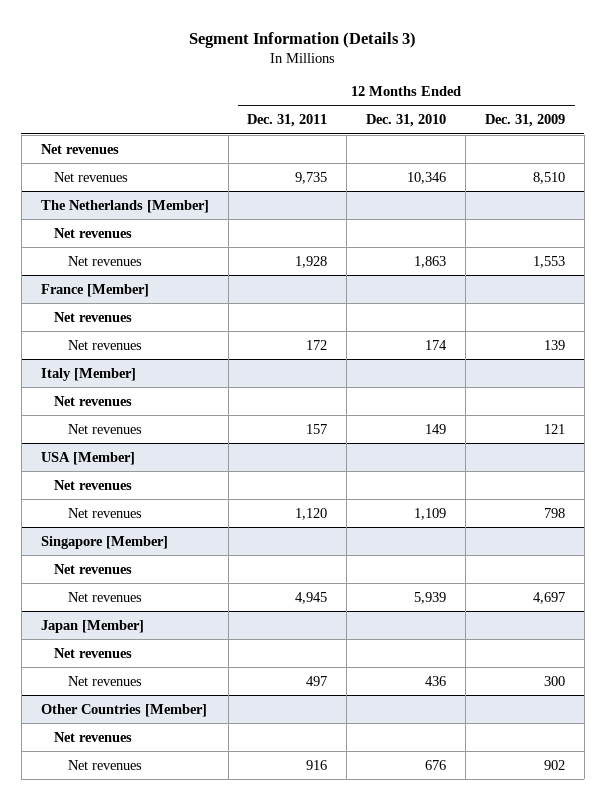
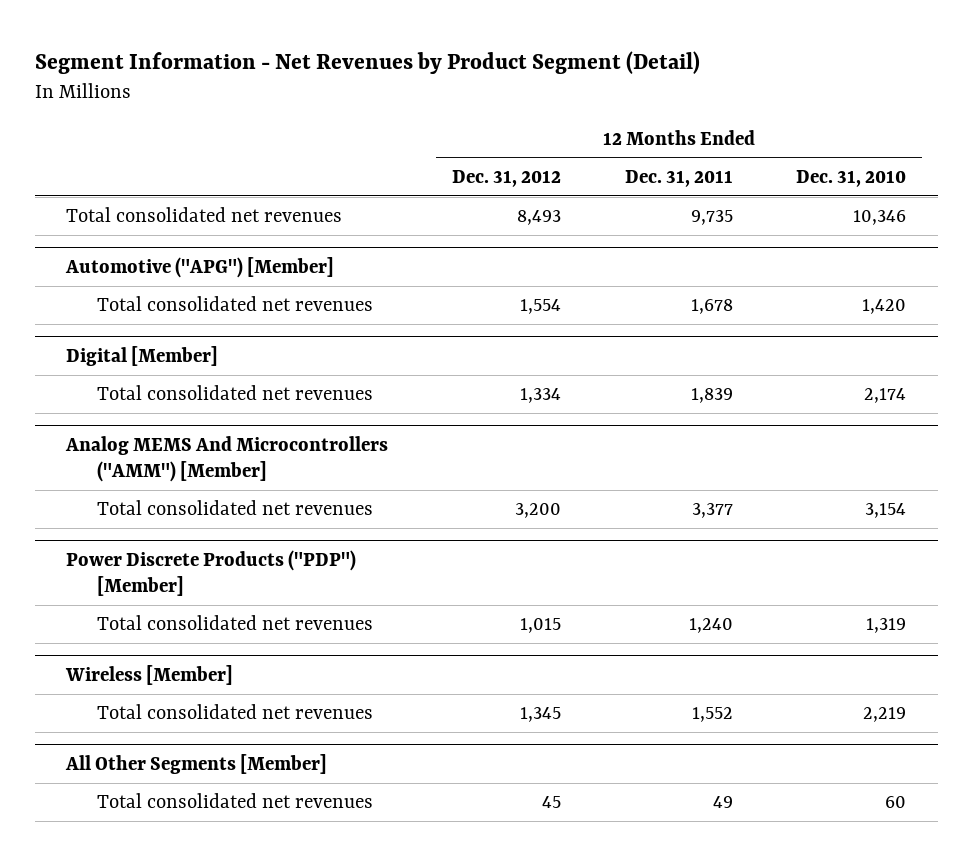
[188,31,416,48] Segment Information (Details 3) -> [34,50,700,74] Segment Information - Net Revenues by Product Segment (Detail)
[484,114,565,128] Dec. 31, 2009 -> none
none -> [451,170,561,188] Dec. 31, 2012
[40,143,119,154] Net revenues -> none
[40,199,209,213] The Netherlands [Member] -> none
[54,227,133,238] Net revenues -> none
[40,283,149,297] France [Member] -> none
[54,311,133,322] Net revenues -> none
[40,367,136,381] Italy [Member] -> none
[54,395,133,406] Net revenues -> none
[40,451,135,465] USA [Member] -> none
[54,479,133,490] Net revenues -> none
[40,535,168,549] Singapore [Member] -> none
[54,563,133,574] Net revenues -> none
[40,619,144,633] Japan [Member] -> none
[54,647,133,658] Net revenues -> none
[40,703,207,717] Other Countries [Member] -> none
[54,731,133,742] Net revenues -> none
[67,759,142,770] Net revenues -> none
[54,171,129,182] Net revenues -> [66,207,343,223] Total consolidated net revenues
none -> [65,257,335,279] Automotive ("APG") [Member]
[67,255,142,266] Net revenues -> [96,296,373,312] Total consolidated net revenues
[295,255,328,268] 1,928 -> [690,299,733,315] 1,678
[414,255,447,268] 1,863 -> [862,299,907,315] 1,420
none -> [66,346,219,367] Digital [Member]
[67,339,142,350] Net revenues -> [96,385,373,401] Total consolidated net revenues
[306,339,328,350] 172 -> [690,388,733,404] 1,839
[425,339,448,350] 174 -> [864,388,907,404] 2,174
none -> [65,436,389,483] Analog MEMS And Microcontrollers ("AMM") [Member]
[67,423,142,434] Net revenues -> [96,500,373,516] Total consolidated net revenues
[306,423,328,434] 157 -> [691,503,733,519] 3,377
[425,423,447,434] 149 -> [865,503,907,519] 3,154
none -> [66,550,357,597] Power Discrete Products ("PDP") [Member]
[67,507,142,518] Net revenues -> [96,615,373,631] Total consolidated net revenues
[295,507,328,520] 1,120 -> [688,618,733,634] 1,240
[414,507,447,520] 1,109 -> [866,618,907,634] 1,319
none -> [65,665,234,686] Wireless [Member]
[67,591,142,602] Net revenues -> [96,704,373,720] Total consolidated net revenues
[295,591,328,604] 4,945 -> [691,707,733,723] 1,552
[414,591,447,604] 5,939 -> [863,707,907,723] 2,219
none -> [65,754,328,775] All Other Segments [Member]
[67,675,142,686] Net revenues -> [96,793,373,809] Total consolidated net revenues
[306,675,328,686] 497 -> [712,796,733,809] 49
[425,675,447,686] 436 -> [885,796,907,809] 60

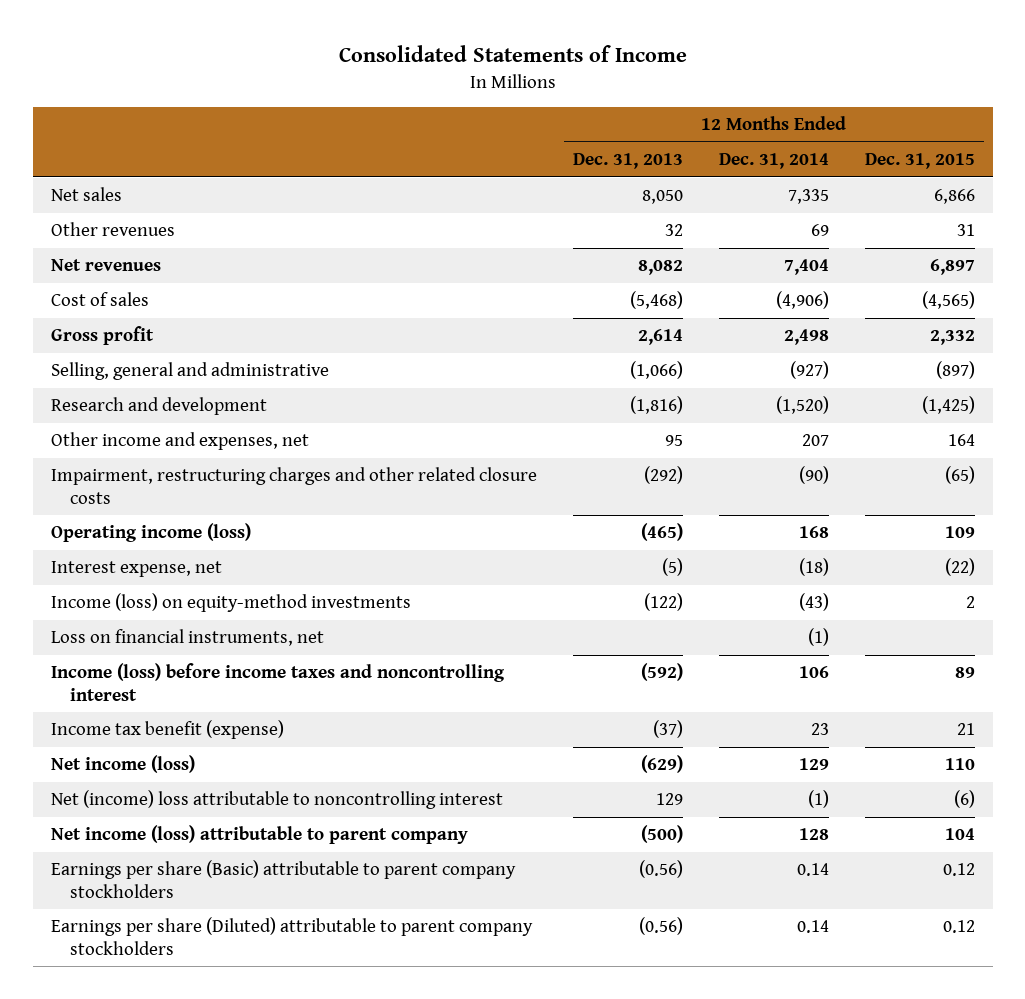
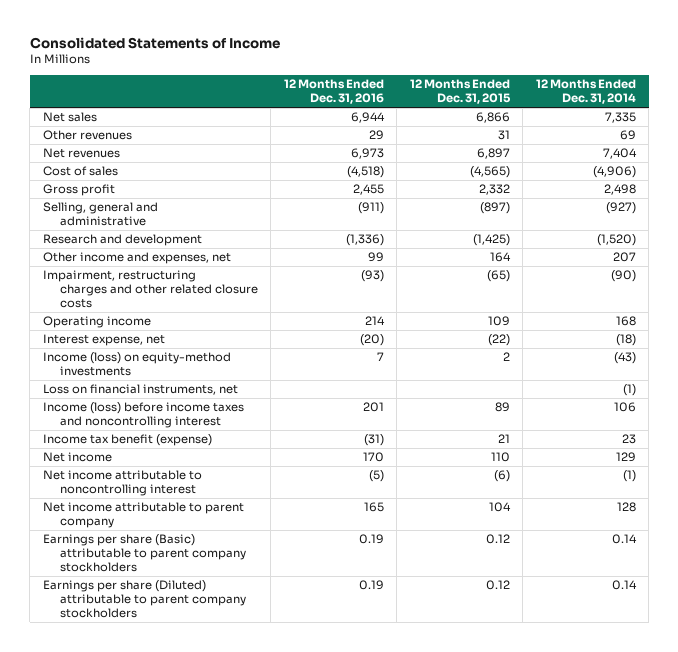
[572,153,683,170] Dec. 31, 2013 -> none
none -> [283,79,384,105] 12 Months Ended Dec. 31, 2016
[50,523,251,543] Operating income (loss) -> [42,316,151,329] Operating income
[50,755,195,774] Net income (loss) -> [42,452,112,463] Net income
[50,790,503,810] Net (income) loss attributable to noncontrolling interest -> [42,470,202,497] Net income attributable to noncontrolling interest
[50,825,468,845] Net income (loss) attributable to parent company -> [42,502,244,529] Net income attributable to parent company

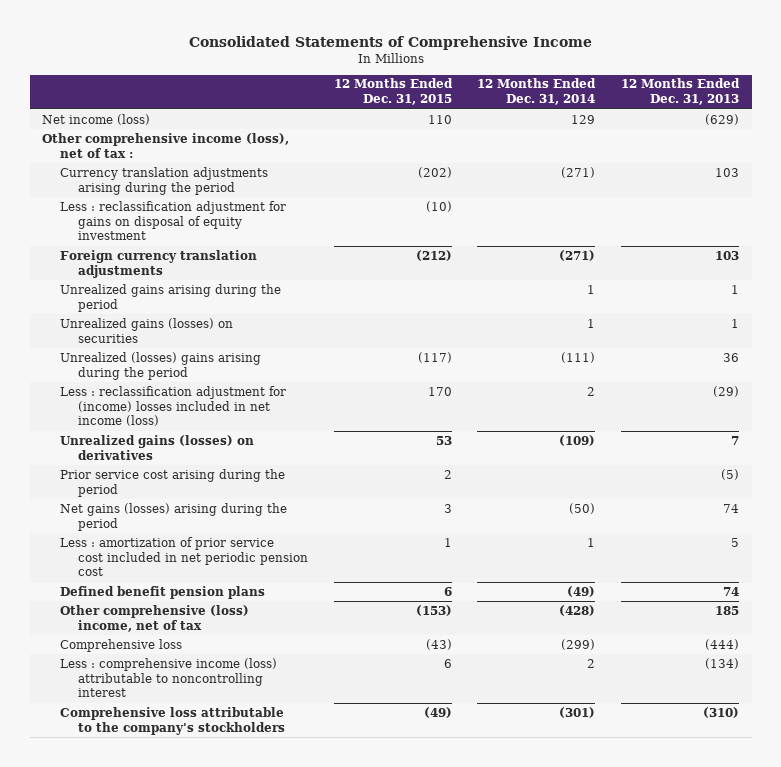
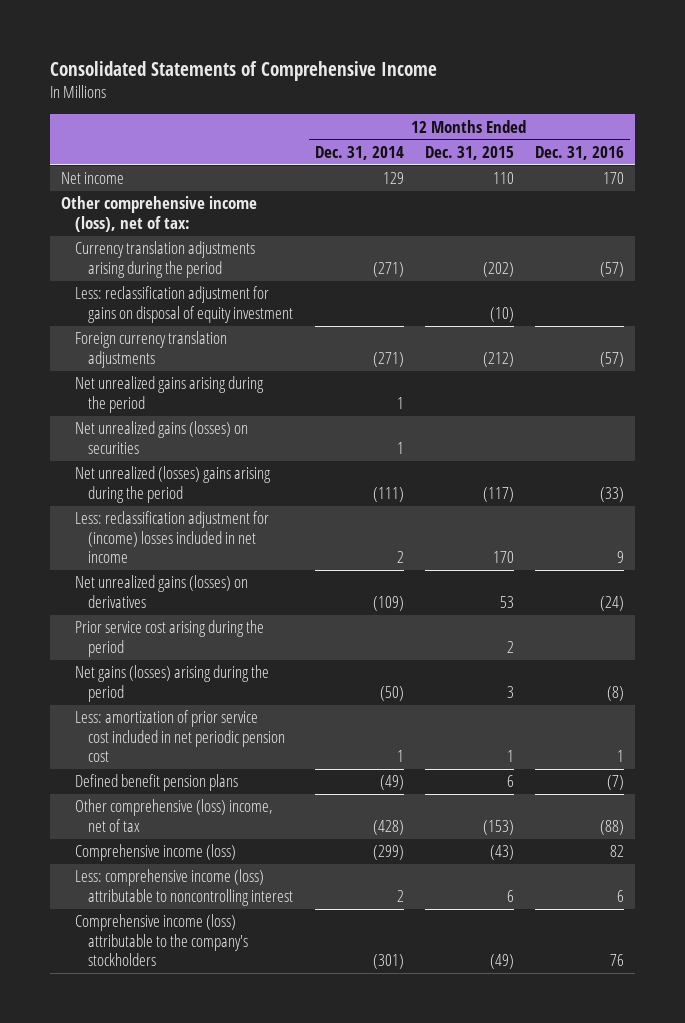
[621,78,741,106] 12 Months Ended Dec. 31, 2013 -> none
none -> [535,145,625,160] Dec. 31, 2016
[42,113,151,125] Net income (loss) -> [60,172,124,185] Net income
[42,132,290,158] Other comprehensive income (loss), net of tax : -> [60,196,257,232] Other comprehensive income (loss), net of tax:
[60,200,287,241] Less : reclassification adjustment for gains on disposal of equity investment -> [74,286,294,323] Less: reclassification adjustment for gains on disposal of equity investment
[60,283,282,312] Unrealized gains arising during the period -> [74,376,264,413] Net unrealized gains arising during the period
[60,317,234,343] Unrealized gains (losses) on securities -> [74,421,248,454] Net unrealized gains (losses) on securities
[60,351,262,380] Unrealized (losses) gains arising during the period -> [74,466,271,503] Net unrealized (losses) gains arising during the period
[60,385,287,427] Less : reclassification adjustment for (income) losses included in net income (loss) -> [74,511,269,564] Less: reclassification adjustment for (income) losses included in net income
[60,434,255,460] Unrealized gains (losses) on derivatives -> [74,575,248,608] Net unrealized gains (losses) on derivatives
[60,536,308,577] Less : amortization of prior service cost included in net periodic pension cost -> [74,710,286,763] Less: amortization of prior service cost included in net periodic pension cost
[60,638,183,652] Comprehensive loss -> [74,844,236,862] Comprehensive income (loss)
[60,657,278,698] Less : comprehensive income (loss) attributable to noncontrolling interest -> [74,869,294,906] Less: comprehensive income (loss) attributable to noncontrolling interest
[60,706,285,735] Comprehensive loss attributable to the company's stockholders -> [74,914,249,967] Comprehensive income (loss) attributable to the company's stockholders

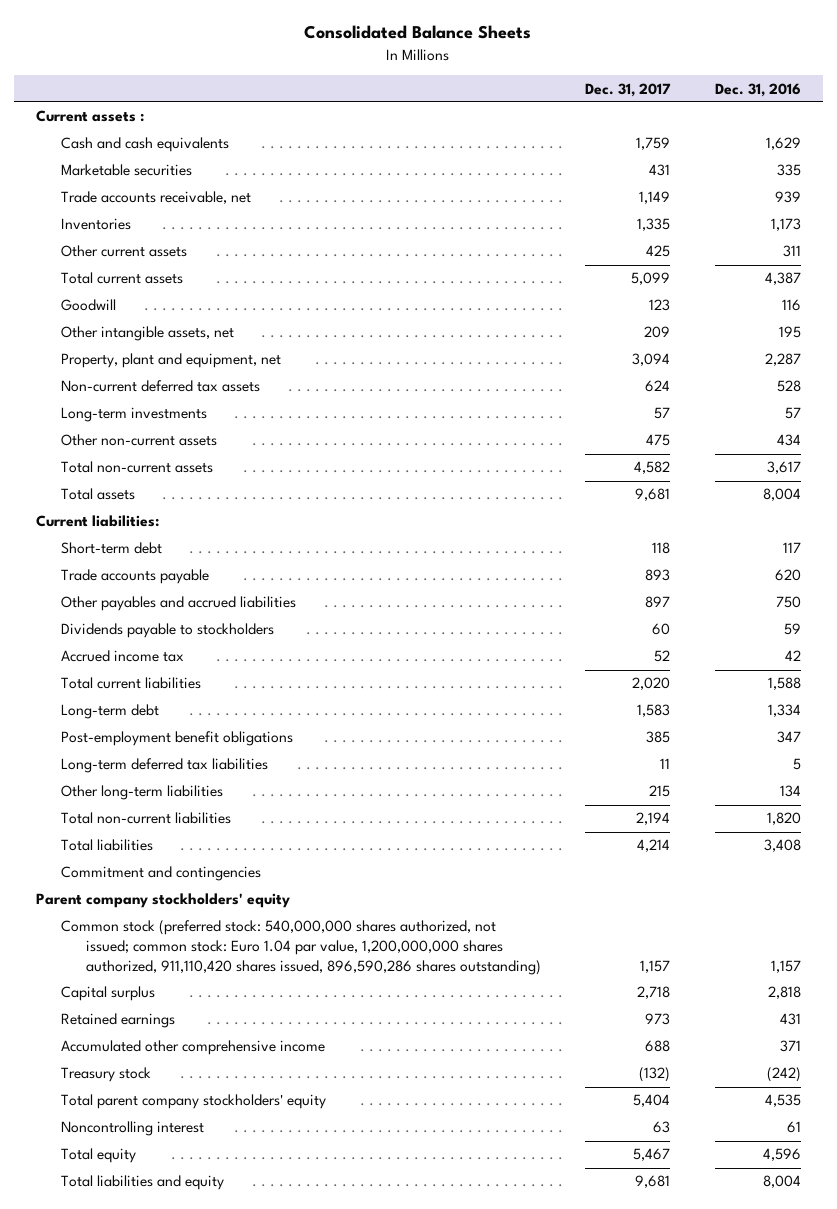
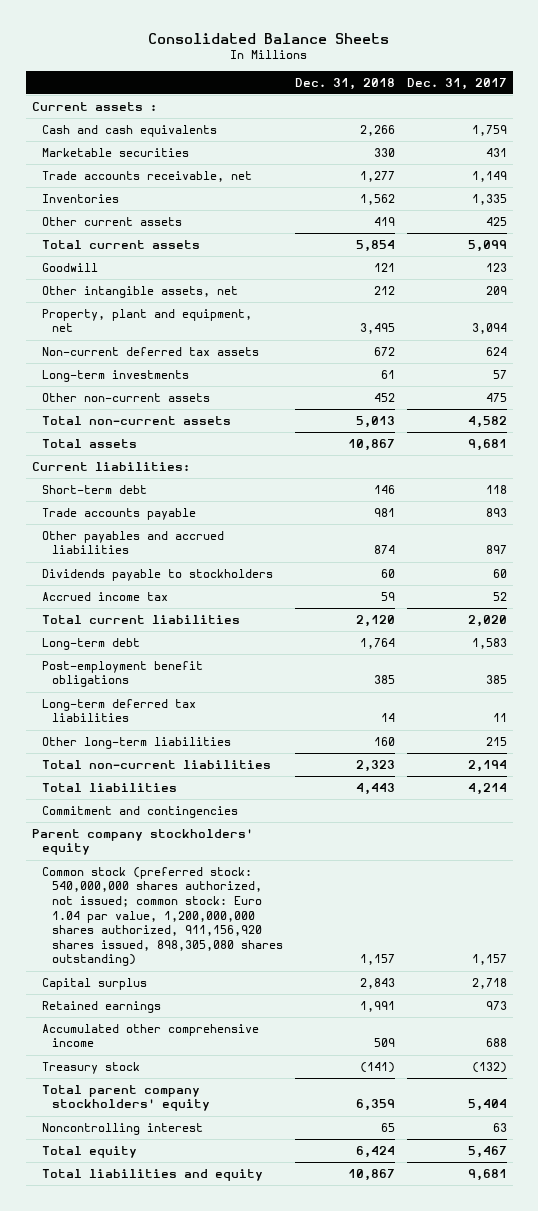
[714,82,801,97] Dec. 31, 2016 -> none
none -> [295,77,396,90] Dec. 31, 2018
[61,920,542,975] Common stock (preferred stock: 540,000,000 shares authorized, not issued; common stock: Euro 1.04 par value, 1,200,000,000 shares authorized, 911,110,420 shares issued, 896,590,286 shares outstanding) -> [41,866,284,967] Common stock (preferred stock: 540,000,000 shares authorized, not issued; common stock: Euro 1.04 par value, 1,200,000,000 shares authorized, 911,156,920 shares issued, 898,305,080 shares outstanding)

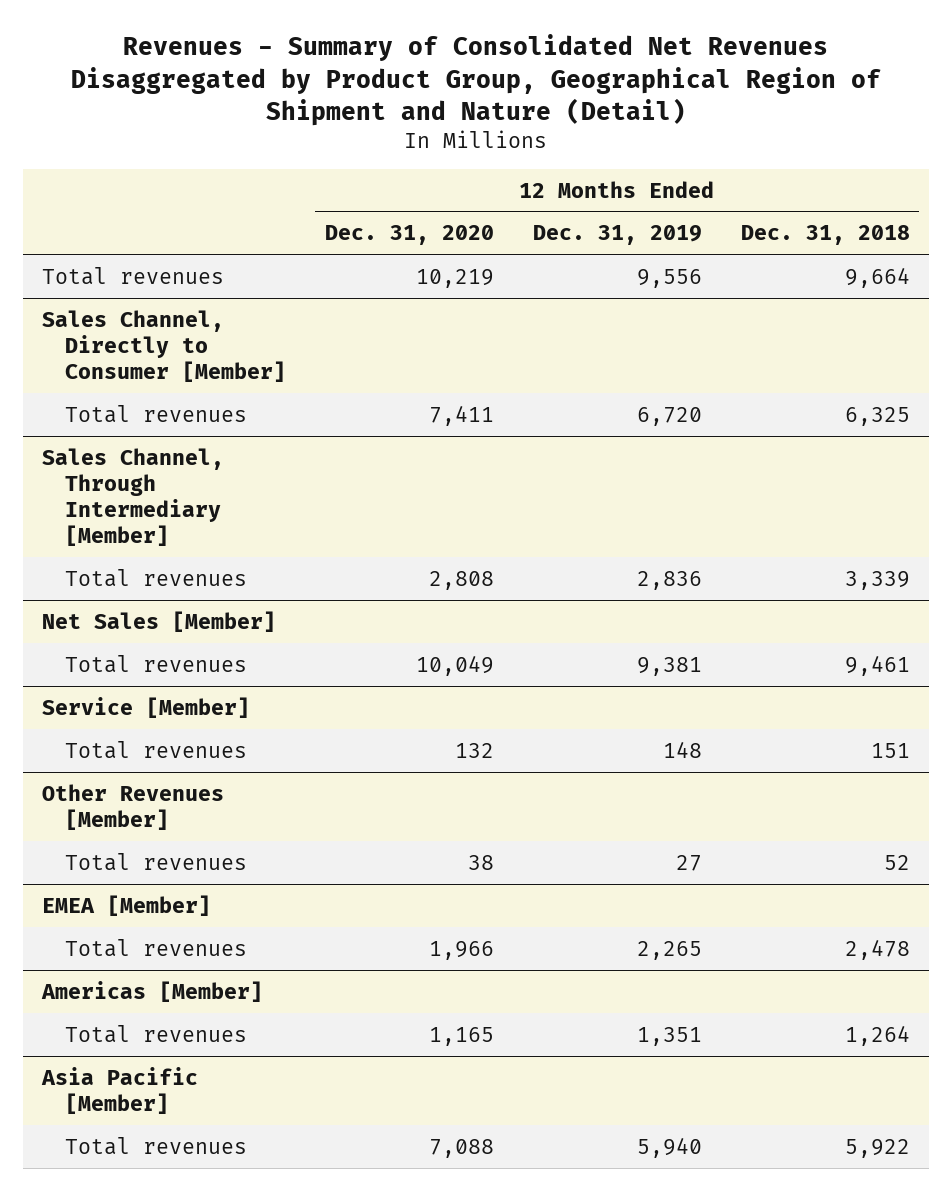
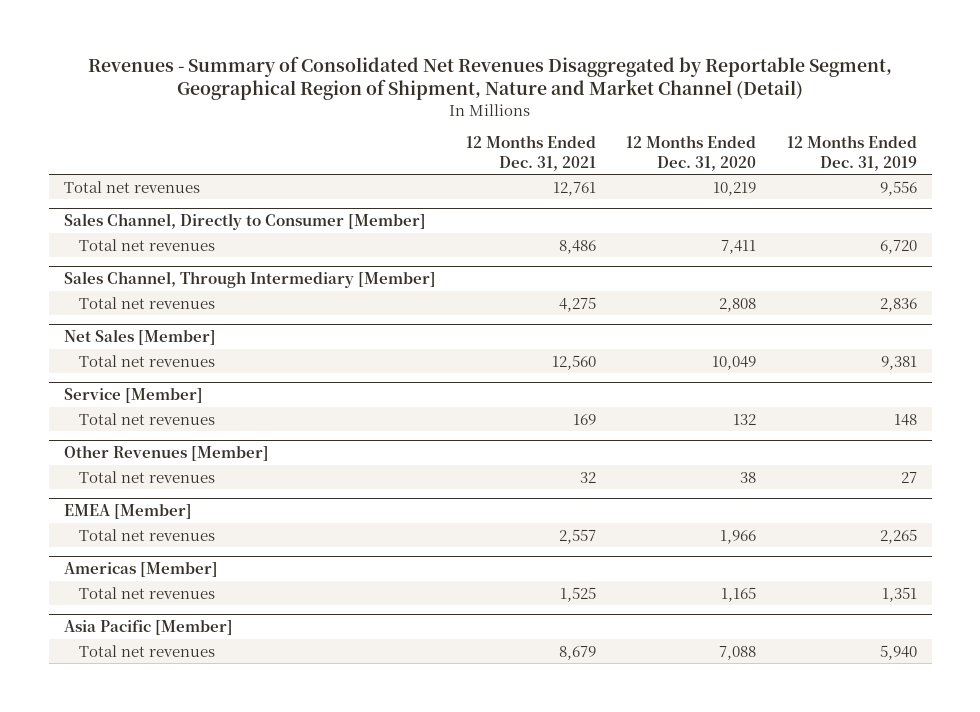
[71,34,882,127] Revenues - Summary of Consolidated Net Revenues Disaggregated by Product Group, Geographical Region of Shipment and Nature (Detail) -> [88,56,893,101] Revenues - Summary of Consolidated Net Revenues Disaggregated by Reportable Segment, Geographical Region of Shipment, Nature and Market Channel (Detail)
[740,225,910,246] Dec. 31, 2018 -> none
none -> [466,135,597,171] 12 Months Ended Dec. 31, 2021
[42,266,225,285] Total revenues -> [63,180,200,193] Total net revenues
[65,404,248,423] Total revenues -> [79,238,216,251] Total net revenues
[65,568,248,587] Total revenues -> [79,296,216,309] Total net revenues
[65,654,248,673] Total revenues -> [79,354,216,367] Total net revenues
[65,740,248,759] Total revenues -> [79,412,216,425] Total net revenues
[65,852,248,871] Total revenues -> [79,470,216,483] Total net revenues
[65,938,248,957] Total revenues -> [79,528,216,541] Total net revenues
[65,1024,248,1043] Total revenues -> [79,586,216,599] Total net revenues
[65,1136,248,1155] Total revenues -> [79,644,216,657] Total net revenues

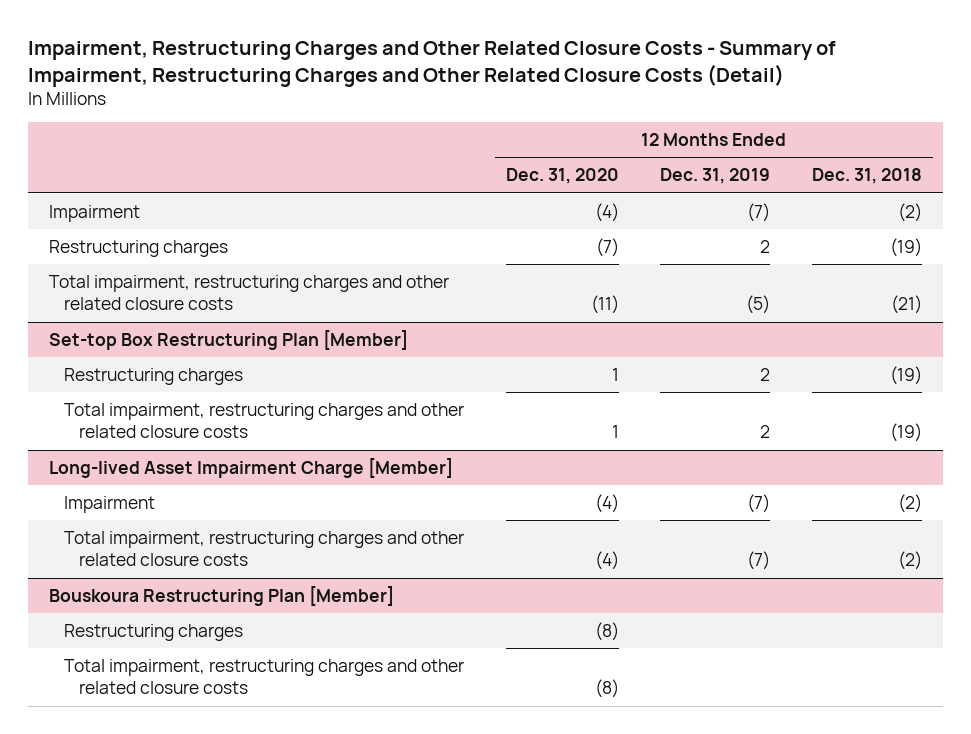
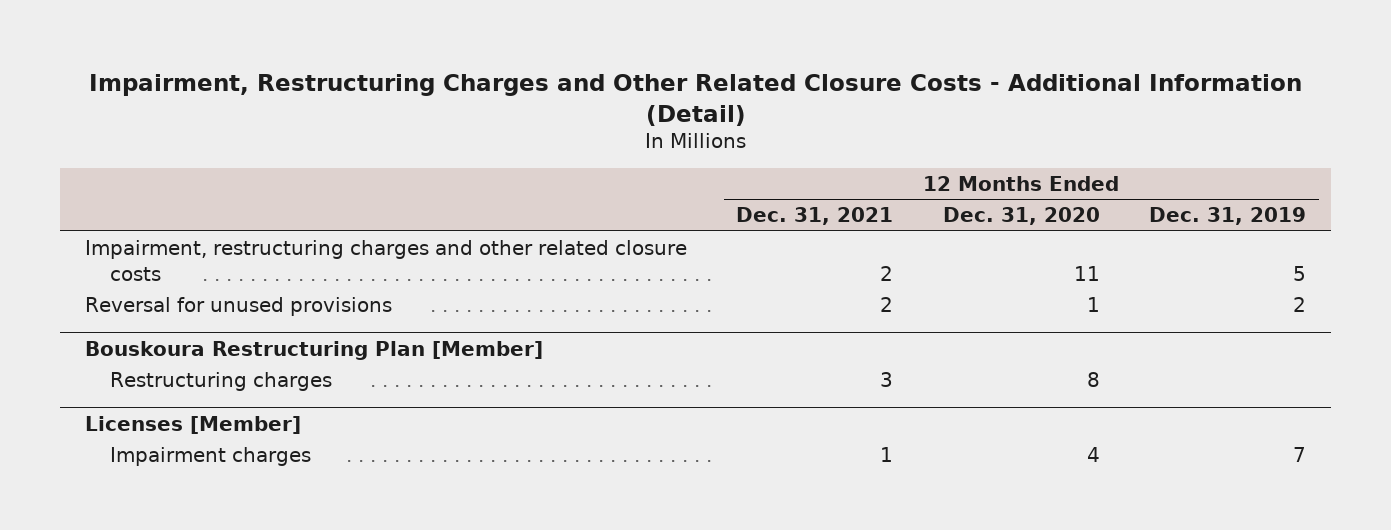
[27,40,836,87] Impairment, Restructuring Charges and Other Related Closure Costs - Summary of Impairment, Restructuring Charges and Other Related Closure Costs (Detail) -> [88,73,1302,126] Impairment, Restructuring Charges and Other Related Closure Costs - Additional Information (Detail)
[812,168,923,185] Dec. 31, 2018 -> none
none -> [736,207,894,226] Dec. 31, 2021
[48,204,140,222] Impairment -> none
[48,239,228,257] Restructuring charges -> none
[48,329,408,350] Set-top Box Restructuring Plan [Member] -> none
[64,367,244,385] Restructuring charges -> none
[64,402,465,439] Total impairment, restructuring charges and other related closure costs -> none
[48,457,453,478] Long-lived Asset Impairment Charge [Member] -> none
[64,495,156,513] Impairment -> none
[64,530,465,567] Total impairment, restructuring charges and other related closure costs -> none
[48,274,449,311] Total impairment, restructuring charges and other related closure costs -> [84,239,687,281] Impairment, restructuring charges and other related closure costs
[590,295,619,315] (11) -> [1073,265,1100,281] 11
[746,295,771,315] (5) -> [1293,265,1307,281] 5
none -> [84,296,392,316] Reversal for unused provisions
[64,658,465,695] Total impairment, restructuring charges and other related closure costs -> none
[594,621,619,641] (8) -> [1086,371,1100,387] 8
none -> [84,415,301,434] Licenses [Member]
none -> [109,446,311,466] Impairment charges

